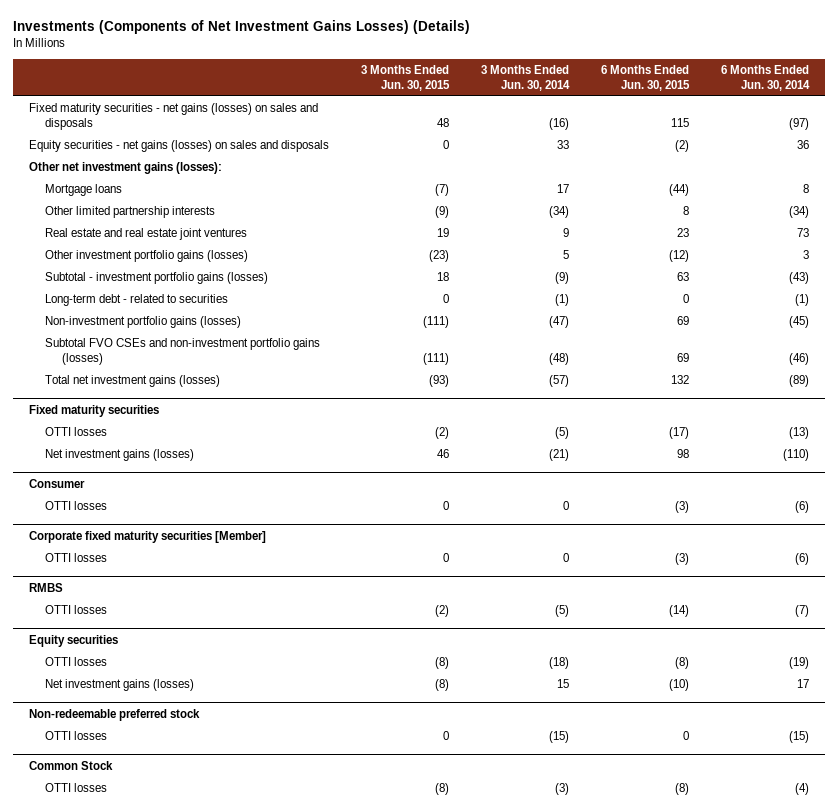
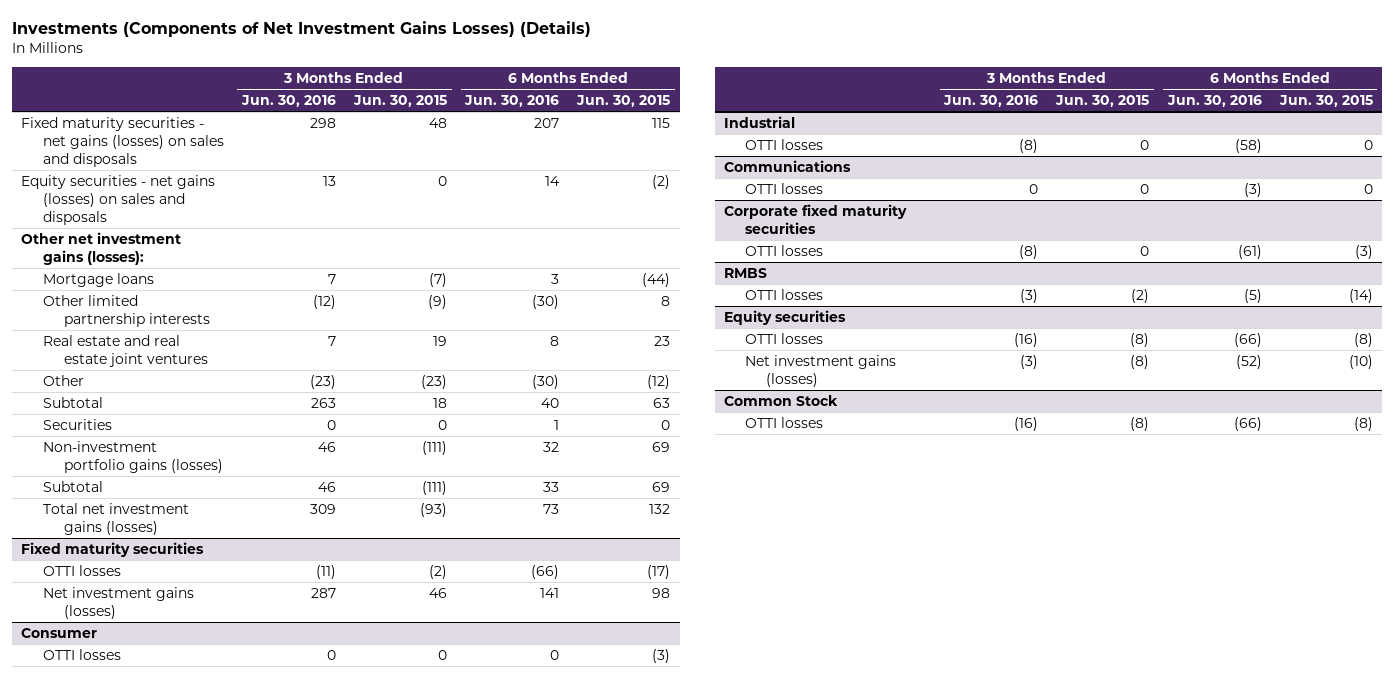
[481,64,571,91] 3 Months Ended Jun. 30, 2014 -> none
[721,64,811,91] 6 Months Ended Jun. 30, 2014 -> none
none -> [240,95,336,108] Jun. 30, 2016
none -> [464,95,560,108] Jun. 30, 2016
[45,294,229,307] Long-term debt - related to securities -> none
[45,250,249,263] Other investment portfolio gains (losses) -> [42,374,84,386] Other
[45,272,269,285] Subtotal - investment portfolio gains (losses) -> [42,396,103,408] Subtotal
none -> [42,418,112,430] Securities
[45,338,321,366] Subtotal FVO CSEs and non-investment portfolio gains (losses) -> [42,480,103,492] Subtotal
none -> [723,115,795,128] Industrial
none -> [744,138,823,150] OTTI losses
none -> [723,159,851,172] Communications
none -> [744,182,823,194] OTTI losses
[29,530,267,543] Corporate fixed maturity securities [Member] -> [723,203,907,234] Corporate fixed maturity securities
[29,708,201,721] Non-redeemable preferred stock -> none
[45,731,108,741] OTTI losses -> none

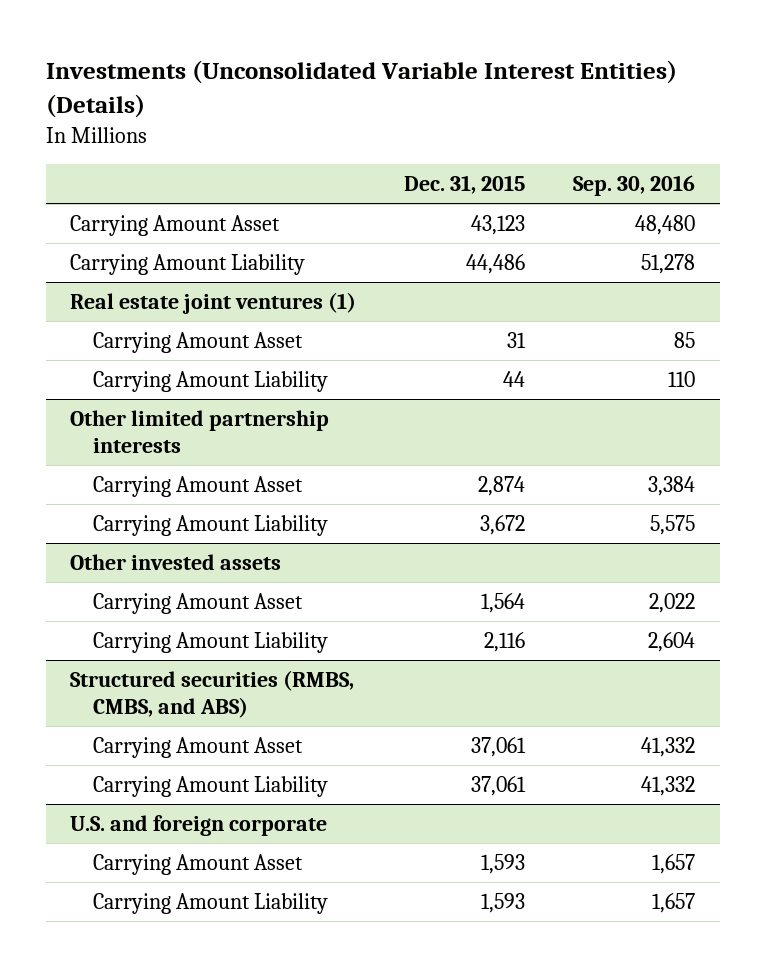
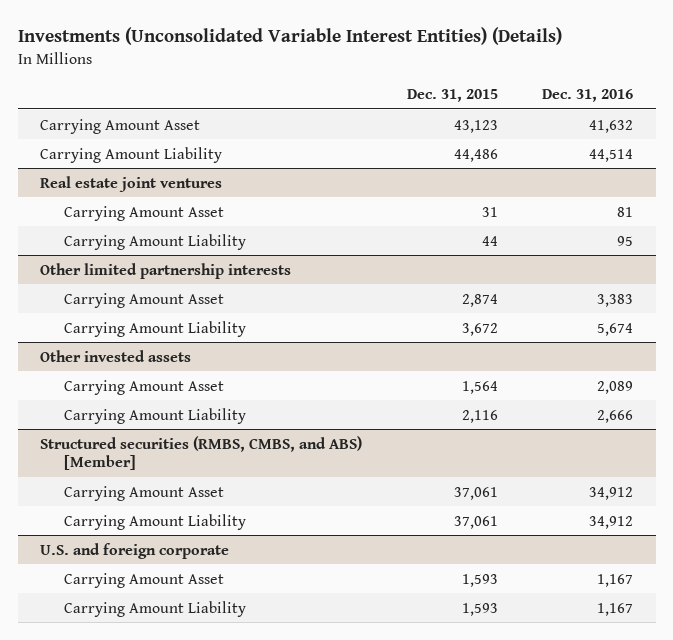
[573,175,696,197] Sep. 30, 2016 -> none
none -> [542,89,634,103] Dec. 31, 2016
[69,291,356,314] Real estate joint ventures (1) -> [39,175,222,192] Real estate joint ventures
[69,669,354,719] Structured securities (RMBS, CMBS, and ABS) -> [39,435,362,471] Structured securities (RMBS, CMBS, and ABS) [Member]

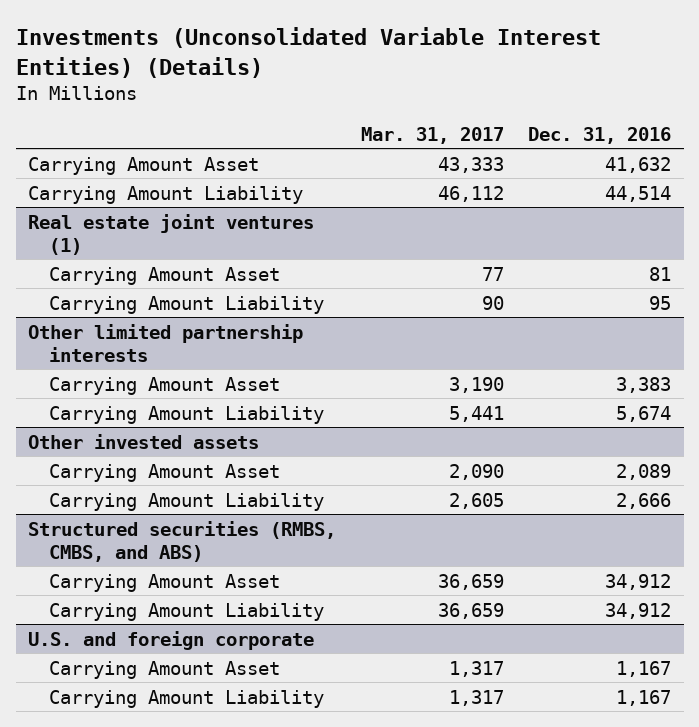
[406,89,498,103] Dec. 31, 2015 -> none
none -> [360,126,504,144] Mar. 31, 2017
[39,175,222,192] Real estate joint ventures -> [27,213,314,255] Real estate joint ventures (1)
[39,435,362,471] Structured securities (RMBS, CMBS, and ABS) [Member] -> [27,520,336,562] Structured securities (RMBS, CMBS, and ABS)

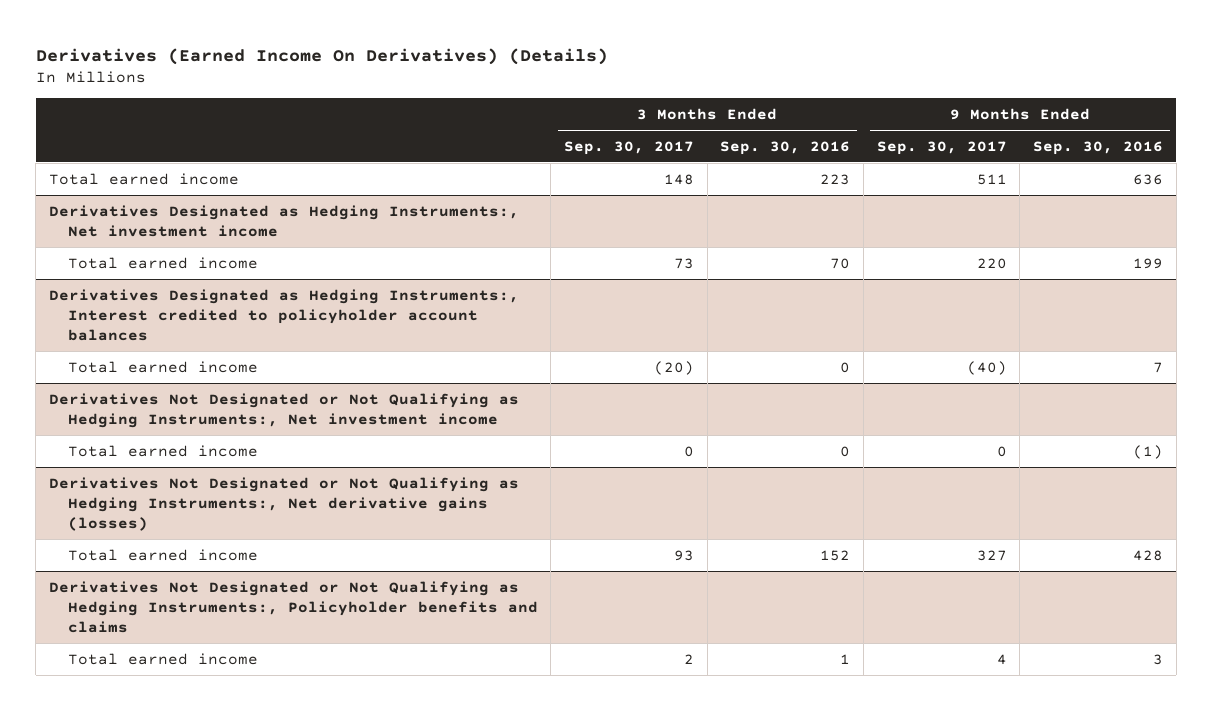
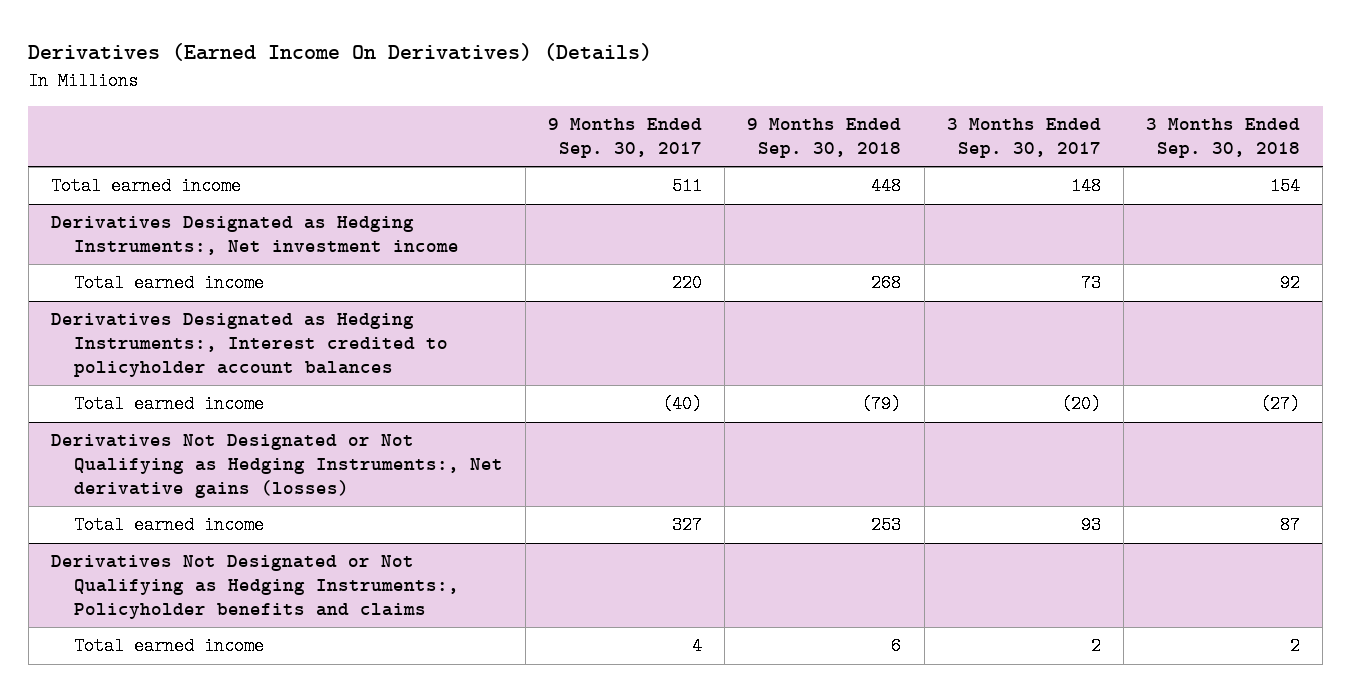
[720,140,851,155] Sep. 30, 2016 -> none
[1033,140,1164,155] Sep. 30, 2016 -> none
none -> [747,118,902,158] 9 Months Ended Sep. 30, 2018
none -> [1146,118,1301,158] 3 Months Ended Sep. 30, 2018
[48,392,519,428] Derivatives Not Designated or Not Qualifying as Hedging Instruments:, Net investment income -> none
[67,444,258,457] Total earned income -> none

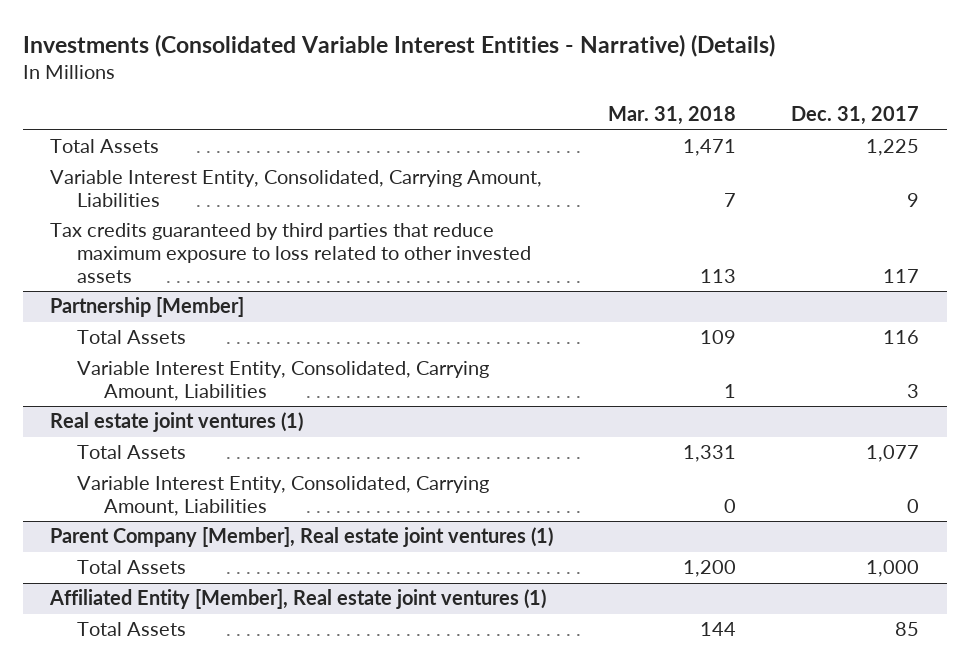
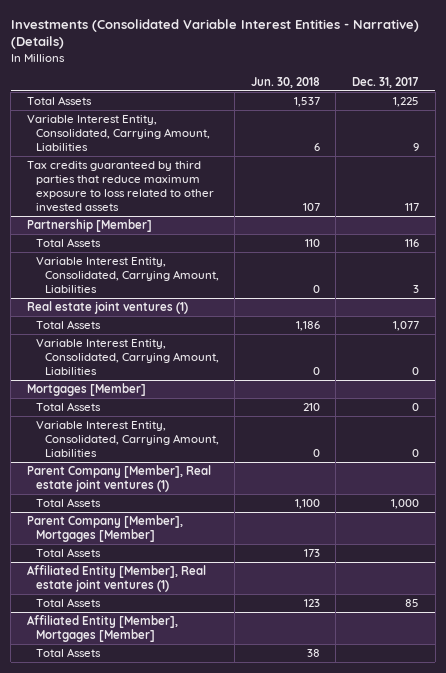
[608,106,737,126] Mar. 31, 2018 -> none
none -> [250,77,320,89] Jun. 30, 2018
none -> [26,382,146,396] Mortgages [Member]
none -> [35,401,101,411] Total Assets
none -> [35,420,219,458] Variable Interest Entity, Consolidated, Carrying Amount, Liabilities
none -> [26,514,183,543] Parent Company [Member], Mortgages [Member]
none -> [35,547,101,557] Total Assets
none -> [26,614,178,643] Affiliated Entity [Member], Mortgages [Member]
none -> [35,647,101,657] Total Assets

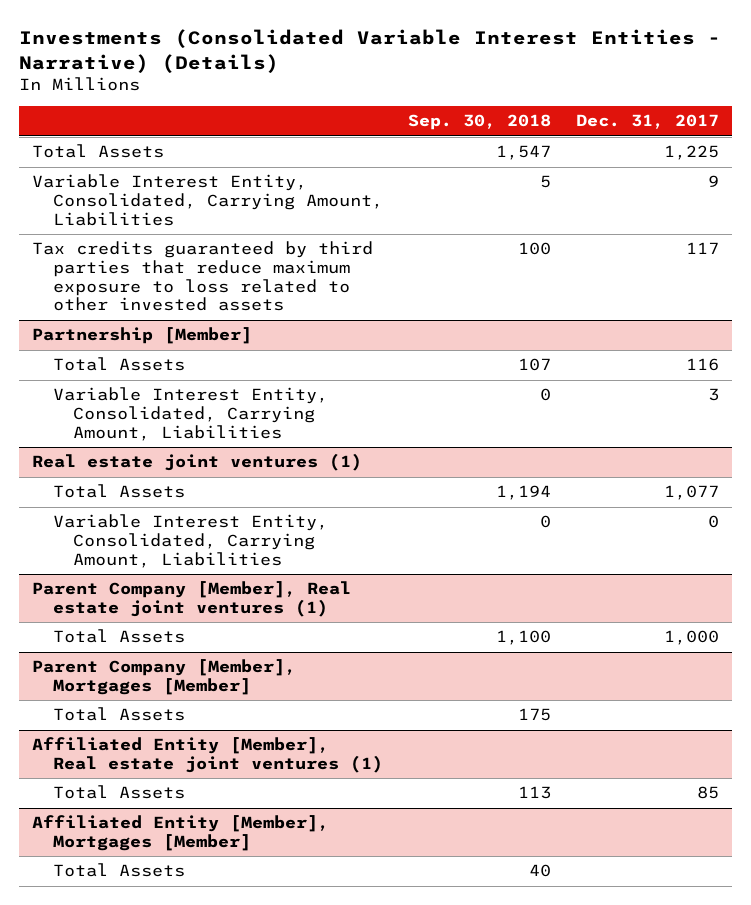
[250,77,320,89] Jun. 30, 2018 -> none
none -> [407,114,551,131] Sep. 30, 2018
[26,382,146,396] Mortgages [Member] -> none
[35,401,101,411] Total Assets -> none
[35,420,219,458] Variable Interest Entity, Consolidated, Carrying Amount, Liabilities -> none

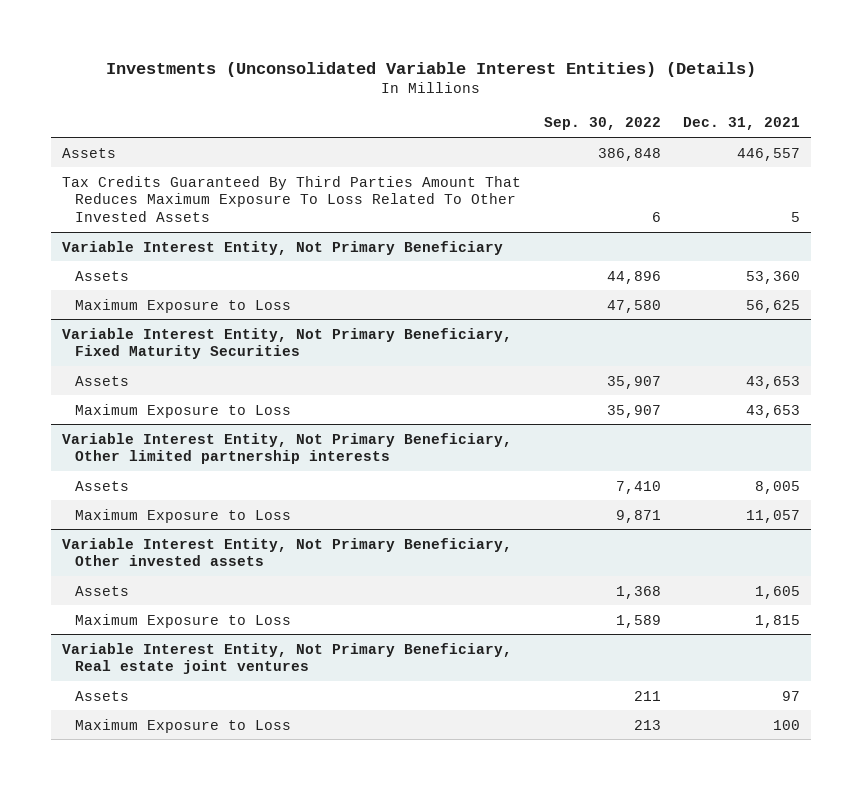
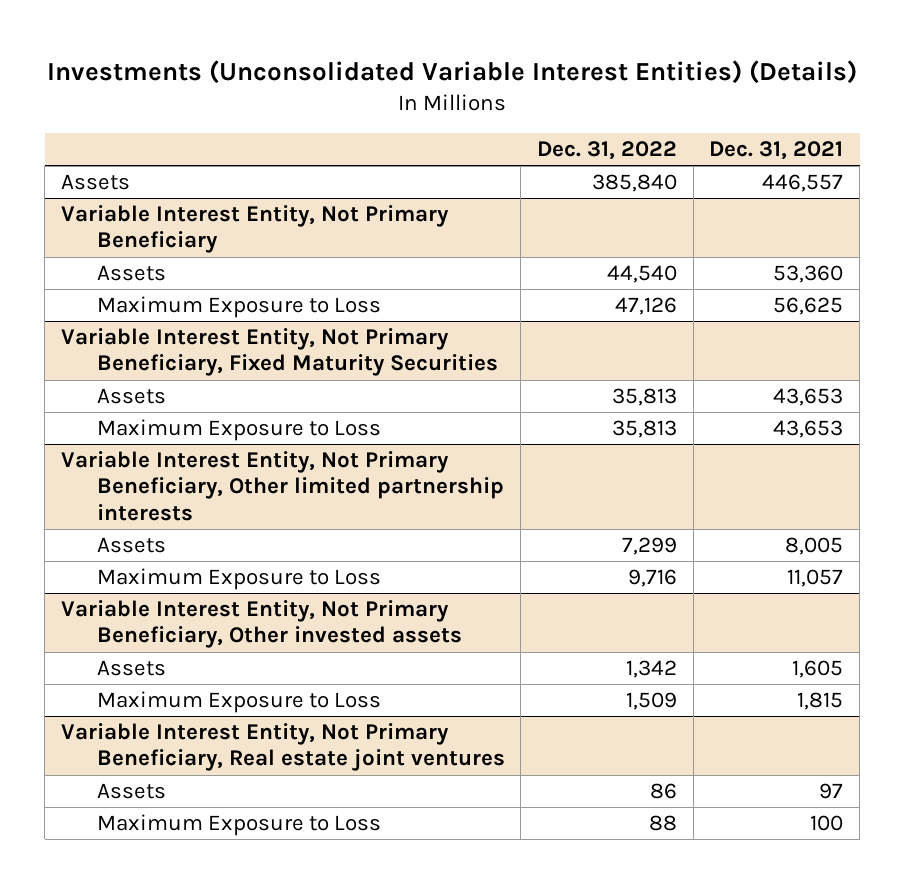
[543,117,661,131] Sep. 30, 2022 -> none
none -> [537,141,678,161] Dec. 31, 2022
[62,175,522,223] Tax Credits Guaranteed By Third Parties Amount That Reduces Maximum Exposure To Loss Related To Other Invested Assets -> none

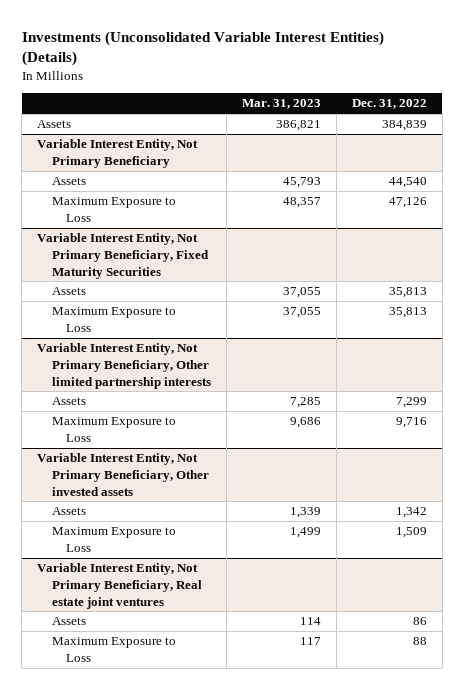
[709,141,844,161] Dec. 31, 2021 -> none
none -> [241,99,321,110] Mar. 31, 2023
[592,174,678,193] 385,840 -> [381,120,427,132] 384,839

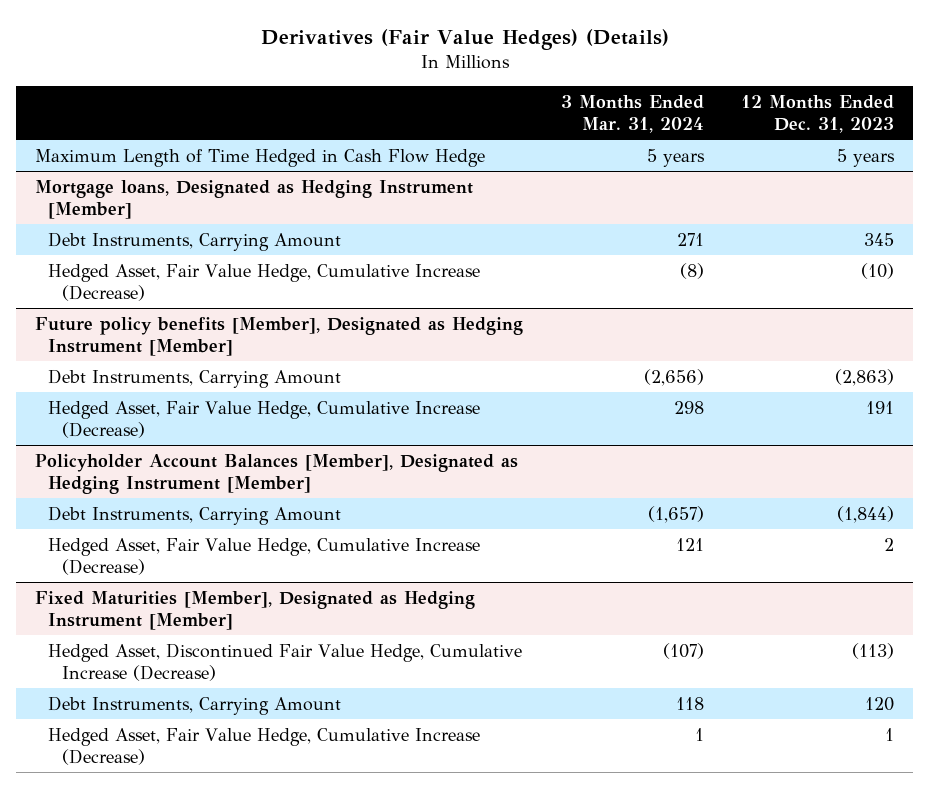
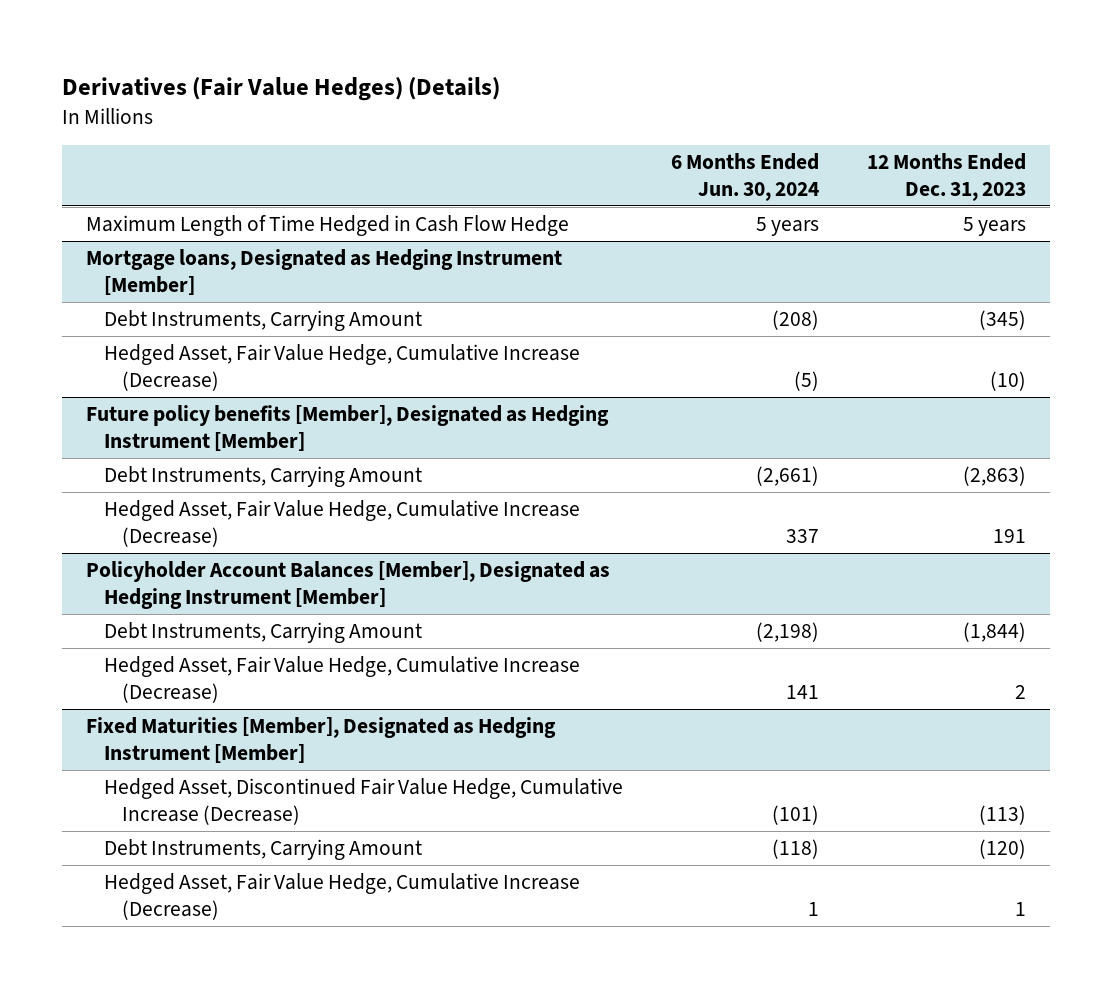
[560,94,704,134] 3 Months Ended Mar. 31, 2024 -> none
none -> [671,153,820,201] 6 Months Ended Jun. 30, 2024
[864,232,895,246] 345 -> [979,310,1027,331] (345)
[865,696,895,711] 120 -> [979,839,1027,860] (120)

